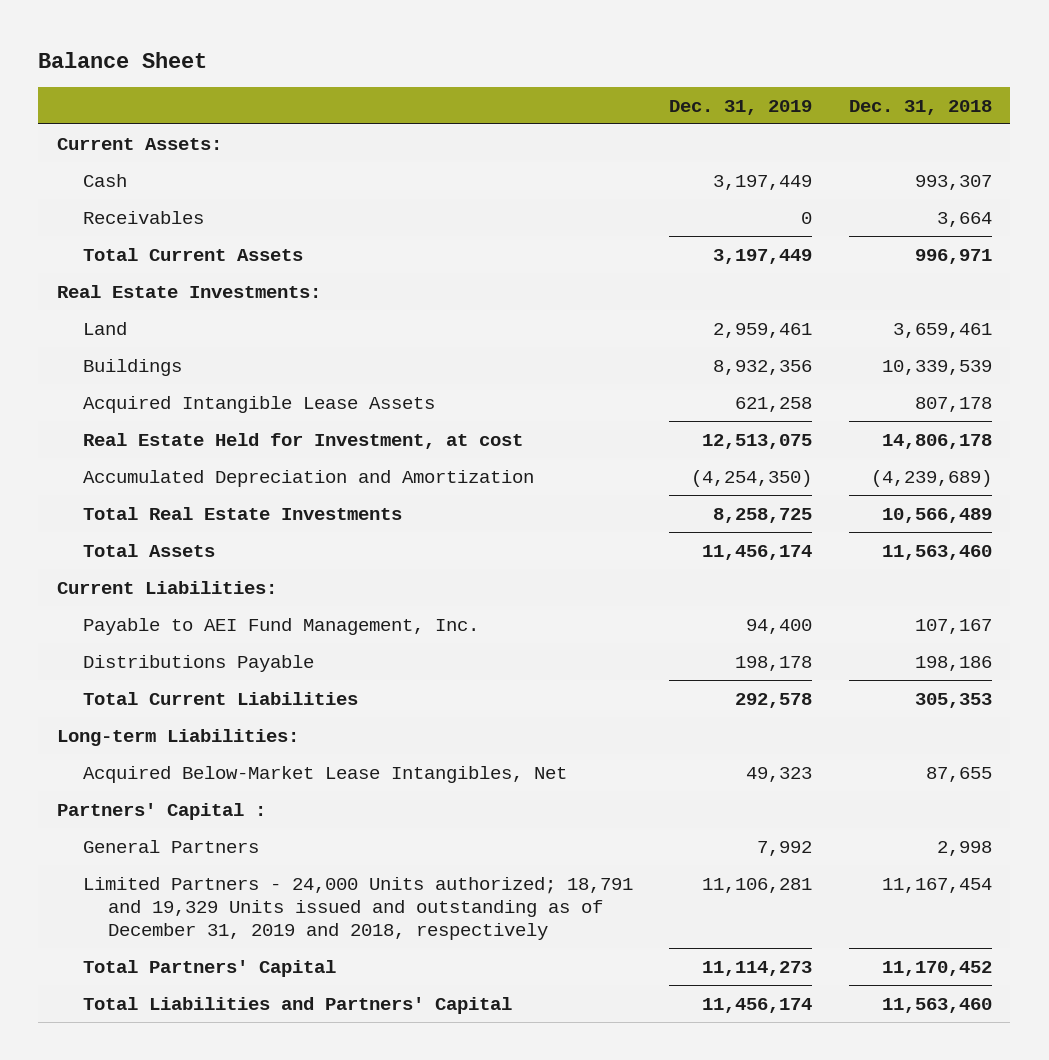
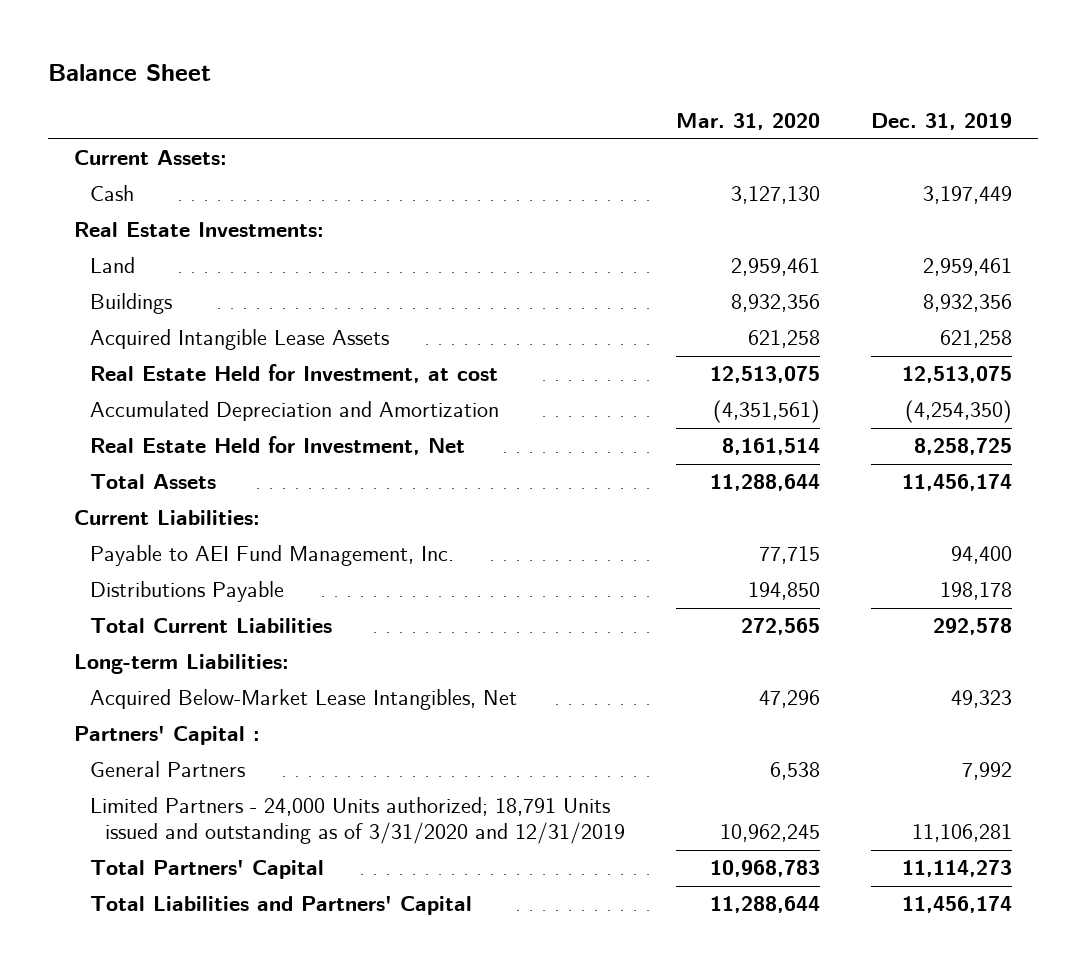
[849,99,993,115] Dec. 31, 2018 -> none
none -> [676,113,821,131] Mar. 31, 2020
[82,210,204,224] Receivables -> none
[82,247,303,261] Total Current Assets -> none
[82,506,402,520] Total Real Estate Investments -> [89,436,465,456] Real Estate Held for Investment, Net
[82,876,633,940] Limited Partners - 24,000 Units authorized; 18,791 and 19,329 Units issued and outstanding as of December 31, 2019 and 2018, respectively -> [89,797,626,845] Limited Partners - 24,000 Units authorized; 18,791 Units issued and outstanding as of 3/31/2020 and 12/31/2019

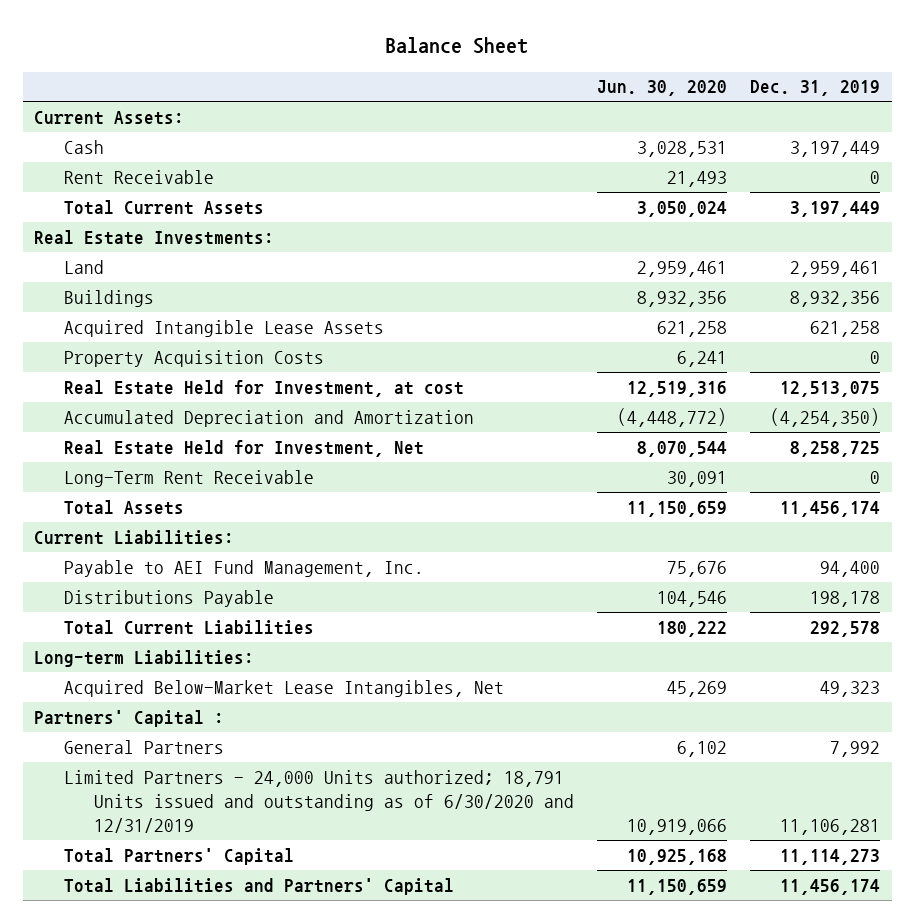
[676,113,821,131] Mar. 31, 2020 -> none
none -> [596,80,727,97] Jun. 30, 2020
none -> [63,169,214,184] Rent Receivable
none -> [63,199,264,215] Total Current Assets
none -> [63,349,324,367] Property Acquisition Costs
none -> [63,469,314,487] Long-Term Rent Receivable
[89,797,626,845] Limited Partners - 24,000 Units authorized; 18,791 Units issued and outstanding as of 3/31/2020 and 12/31/2019 -> [63,769,574,834] Limited Partners - 24,000 Units authorized; 18,791 Units issued and outstanding as of 6/30/2020 and 12/31/2019

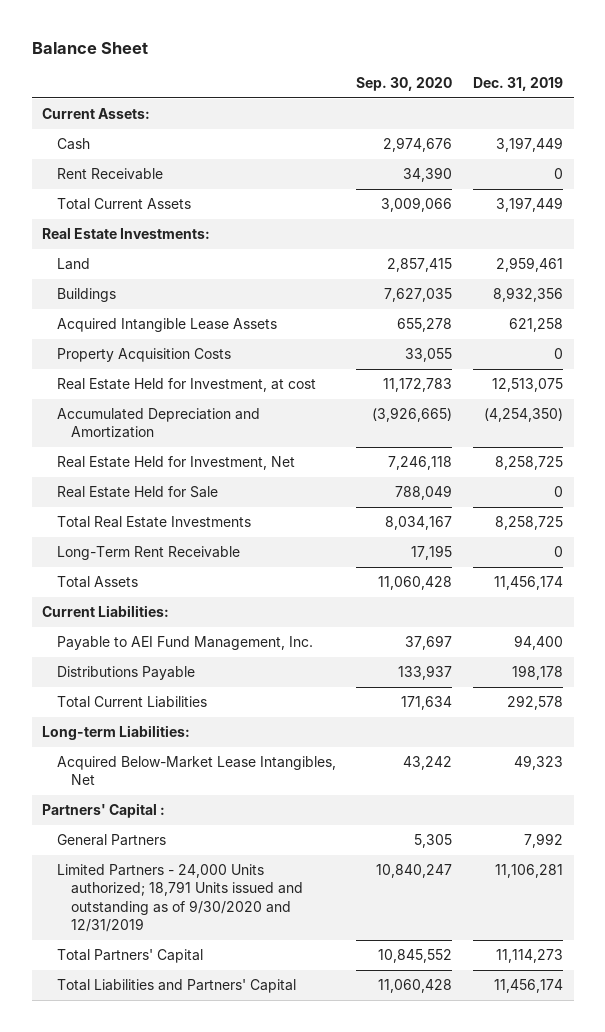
[596,80,727,97] Jun. 30, 2020 -> none
none -> [356,77,453,92] Sep. 30, 2020
none -> [56,486,218,499] Real Estate Held for Sale
none -> [56,516,251,529] Total Real Estate Investments
[63,769,574,834] Limited Partners - 24,000 Units authorized; 18,791 Units issued and outstanding as of 6/30/2020 and 12/31/2019 -> [56,864,304,933] Limited Partners - 24,000 Units authorized; 18,791 Units issued and outstanding as of 9/30/2020 and 12/31/2019

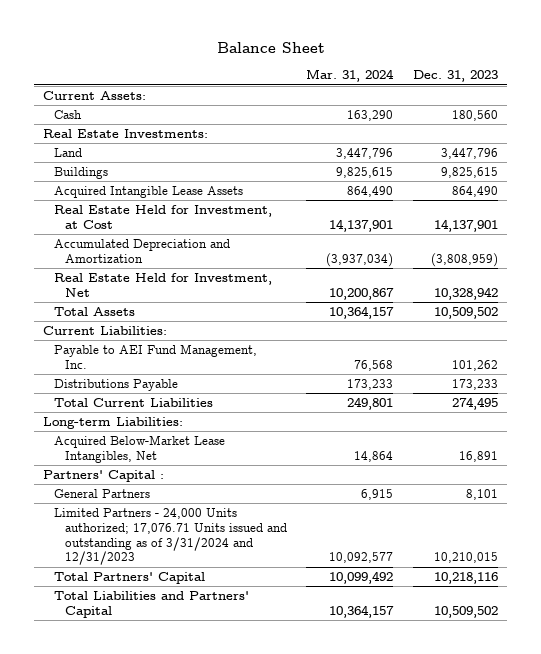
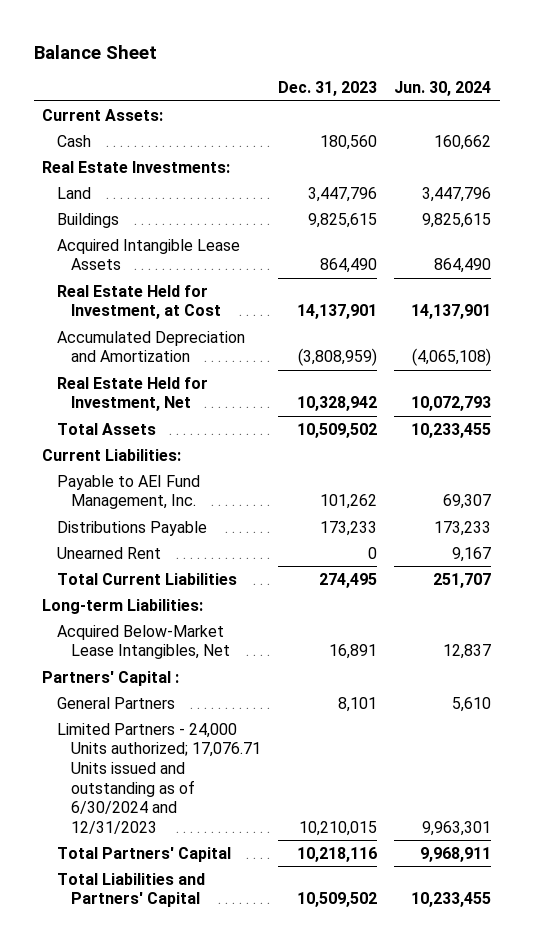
[306,69,395,83] Mar. 31, 2024 -> none
none -> [394,81,492,97] Jun. 30, 2024
none -> [56,546,161,559] Unearned Rent
[54,507,288,566] Limited Partners - 24,000 Units authorized; 17,076.71 Units issued and outstanding as of 3/31/2024 and 12/31/2023 -> [56,722,262,835] Limited Partners - 24,000 Units authorized; 17,076.71 Units issued and outstanding as of 6/30/2024 and 12/31/2023

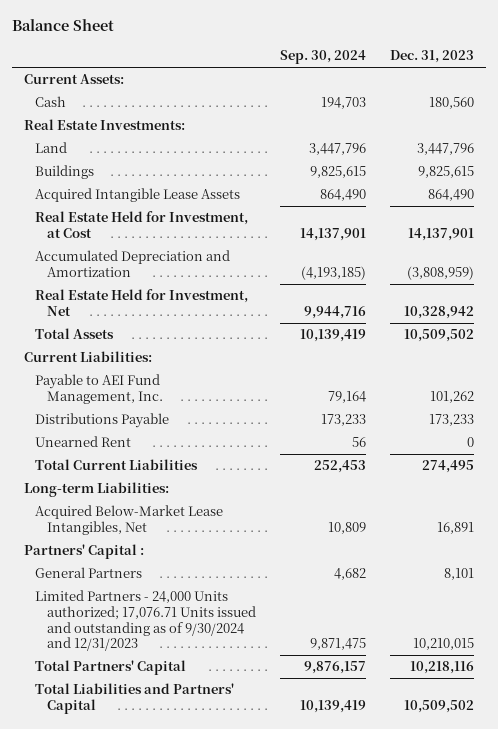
[394,81,492,97] Jun. 30, 2024 -> none
none -> [280,50,367,65] Sep. 30, 2024
[56,722,262,835] Limited Partners - 24,000 Units authorized; 17,076.71 Units issued and outstanding as of 6/30/2024 and 12/31/2023 -> [35,590,257,652] Limited Partners - 24,000 Units authorized; 17,076.71 Units issued and outstanding as of 9/30/2024 and 12/31/2023

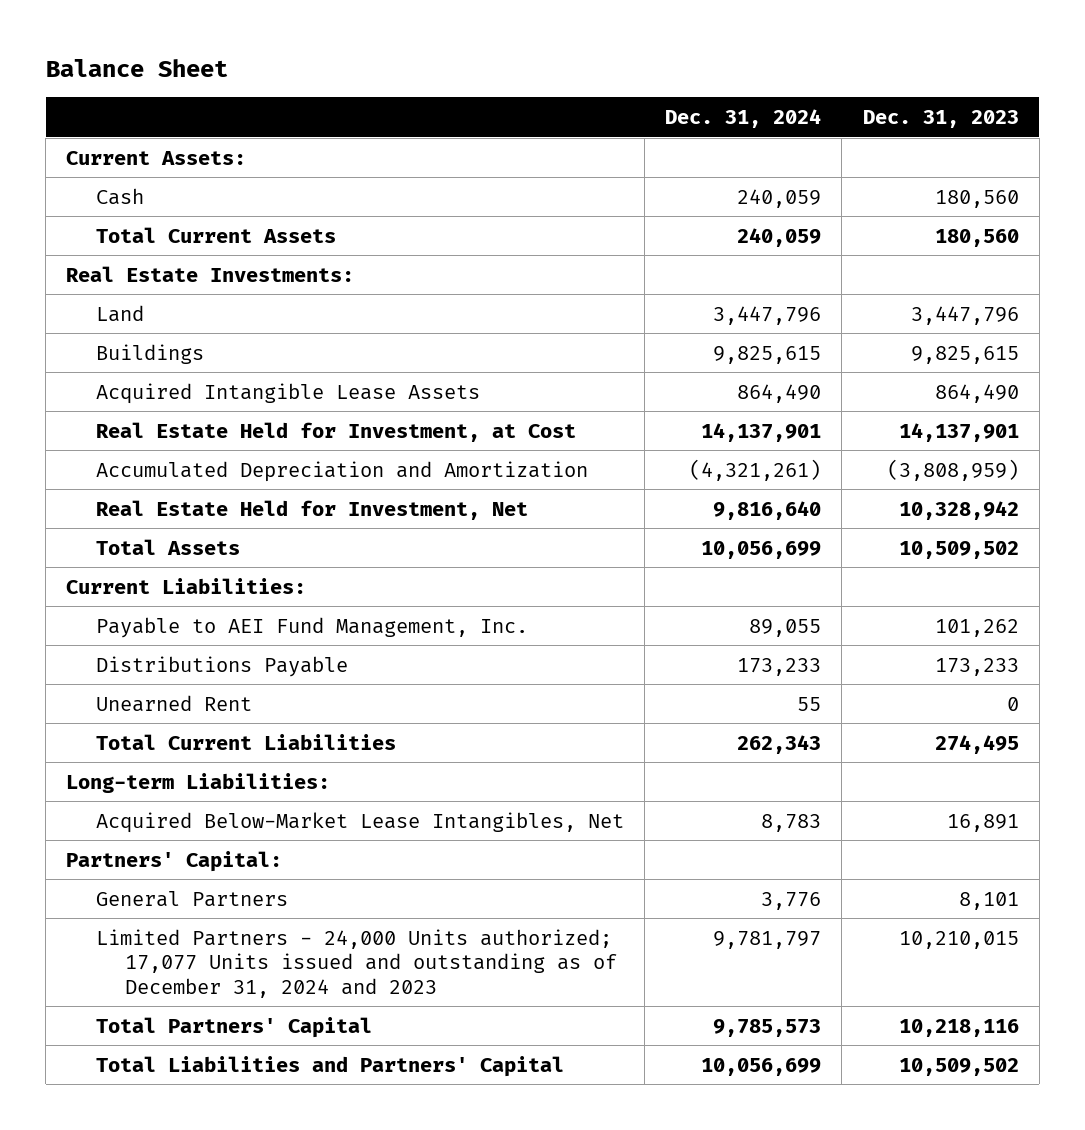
[280,50,367,65] Sep. 30, 2024 -> none
none -> [665,109,822,129] Dec. 31, 2024
none -> [95,226,336,243] Total Current Assets
[23,544,144,560] Partners' Capital : -> [66,850,283,872] Partners' Capital:
[35,590,257,652] Limited Partners - 24,000 Units authorized; 17,076.71 Units issued and outstanding as of 9/30/2024 and 12/31/2023 -> [95,928,617,998] Limited Partners - 24,000 Units authorized; 17,077 Units issued and outstanding as of December 31, 2024 and 2023

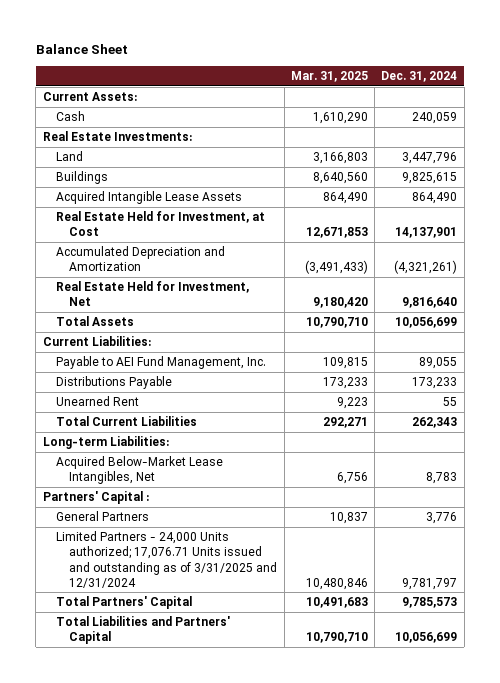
[862,110,1019,129] Dec. 31, 2023 -> none
none -> [290,70,368,82] Mar. 31, 2025
[95,226,336,243] Total Current Assets -> none
[66,850,283,872] Partners' Capital: -> [42,491,149,505] Partners' Capital :
[95,928,617,998] Limited Partners - 24,000 Units authorized; 17,077 Units issued and outstanding as of December 31, 2024 and 2023 -> [55,531,278,588] Limited Partners - 24,000 Units authorized; 17,076.71 Units issued and outstanding as of 3/31/2025 and 12/31/2024

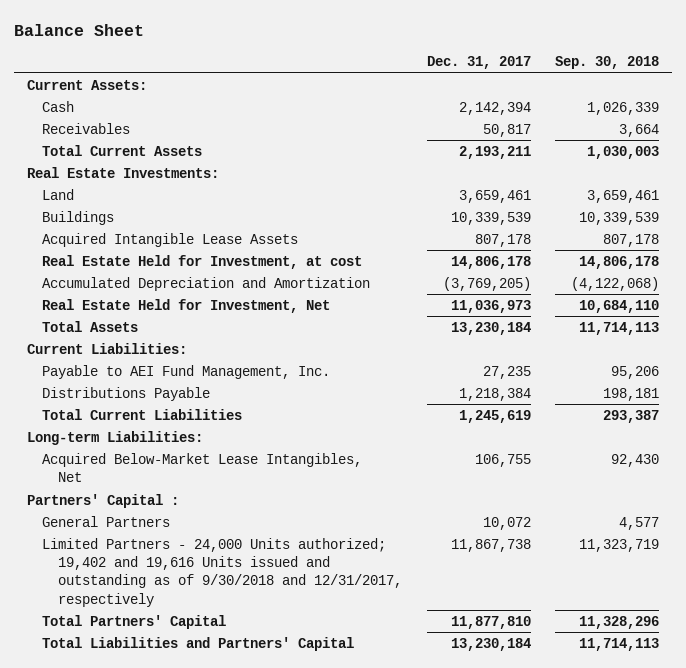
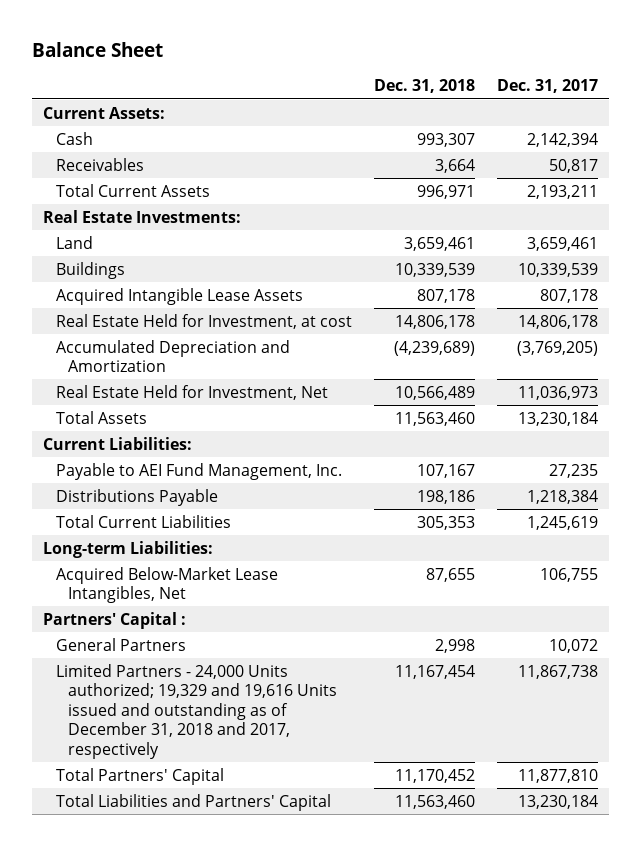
[555,56,660,70] Sep. 30, 2018 -> none
none -> [373,79,475,94] Dec. 31, 2018
[42,537,402,607] Limited Partners - 24,000 Units authorized; 19,402 and 19,616 Units issued and outstanding as of 9/30/2018 and 12/31/2017, respectively -> [55,663,338,760] Limited Partners - 24,000 Units authorized; 19,329 and 19,616 Units issued and outstanding as of December 31, 2018 and 2017, respectively

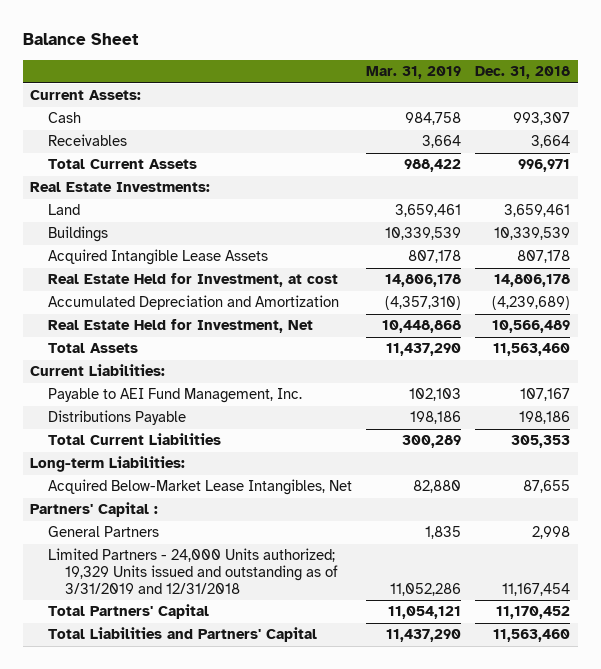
[496,79,598,94] Dec. 31, 2017 -> none
none -> [366,66,462,80] Mar. 31, 2019
[55,663,338,760] Limited Partners - 24,000 Units authorized; 19,329 and 19,616 Units issued and outstanding as of December 31, 2018 and 2017, respectively -> [47,548,339,594] Limited Partners - 24,000 Units authorized; 19,329 Units issued and outstanding as of 3/31/2019 and 12/31/2018

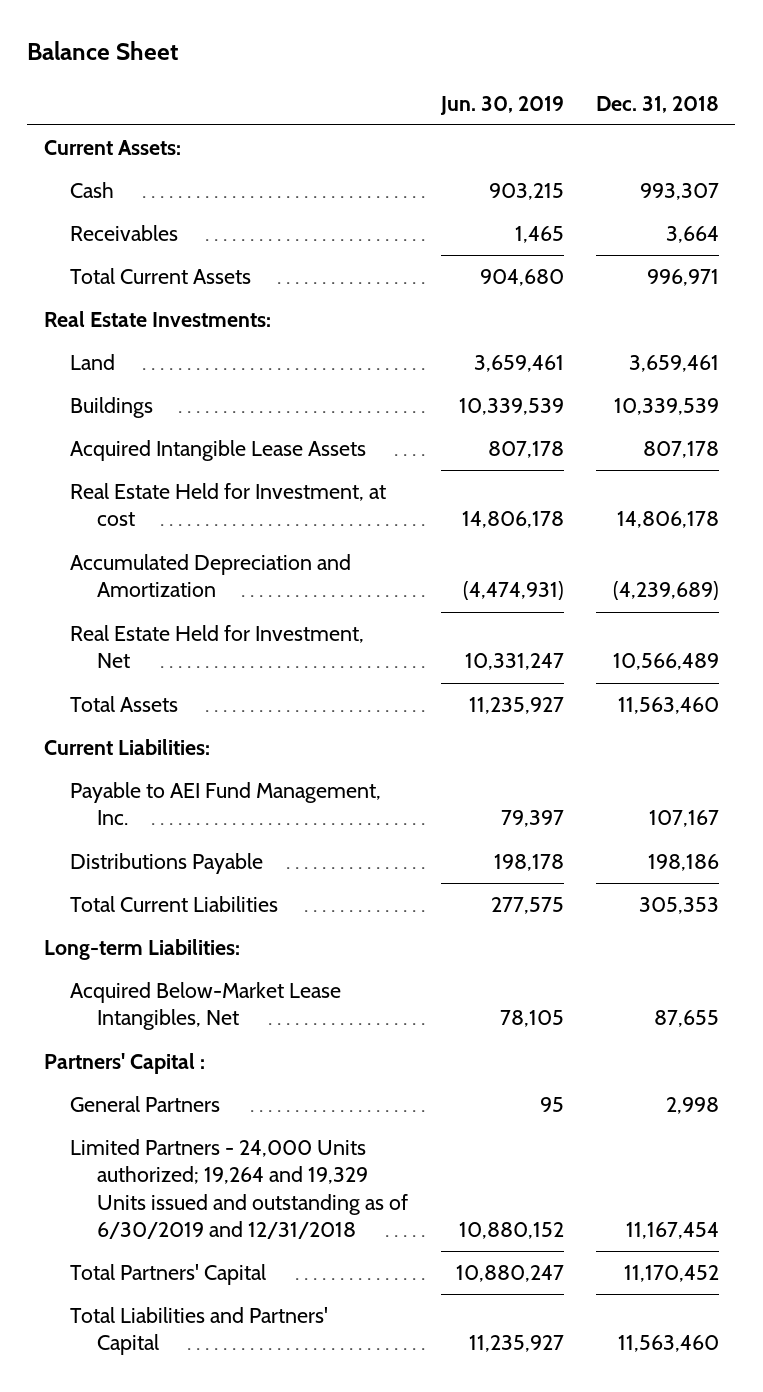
[366,66,462,80] Mar. 31, 2019 -> none
none -> [439,95,564,115] Jun. 30, 2019
[47,548,339,594] Limited Partners - 24,000 Units authorized; 19,329 Units issued and outstanding as of 3/31/2019 and 12/31/2018 -> [70,1139,409,1240] Limited Partners - 24,000 Units authorized; 19,264 and 19,329 Units issued and outstanding as of 6/30/2019 and 12/31/2018

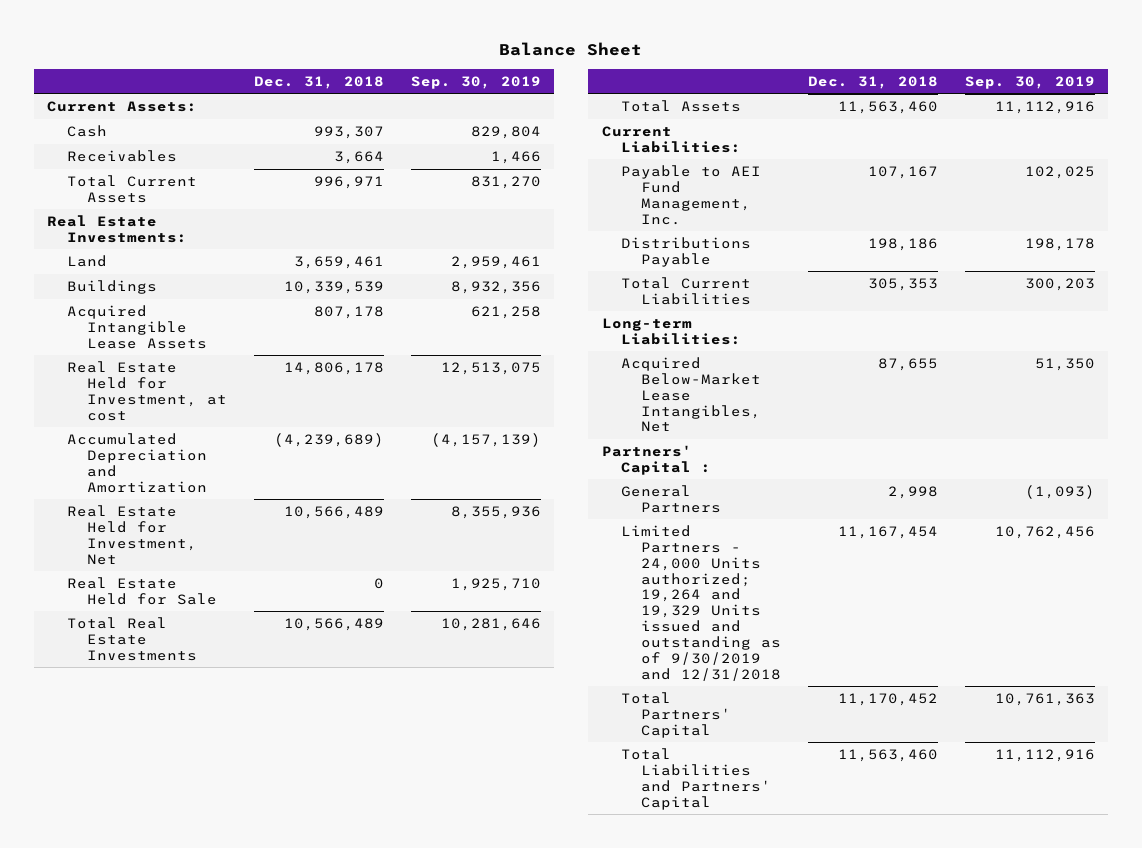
[439,95,564,115] Jun. 30, 2019 -> none
none -> [410,75,541,89] Sep. 30, 2019
none -> [67,577,217,605] Real Estate Held for Sale
none -> [67,617,197,661] Total Real Estate Investments
[70,1139,409,1240] Limited Partners - 24,000 Units authorized; 19,264 and 19,329 Units issued and outstanding as of 6/30/2019 and 12/31/2018 -> [621,525,781,681] Limited Partners - 24,000 Units authorized; 19,264 and 19,329 Units issued and outstanding as of 9/30/2019 and 12/31/2018

